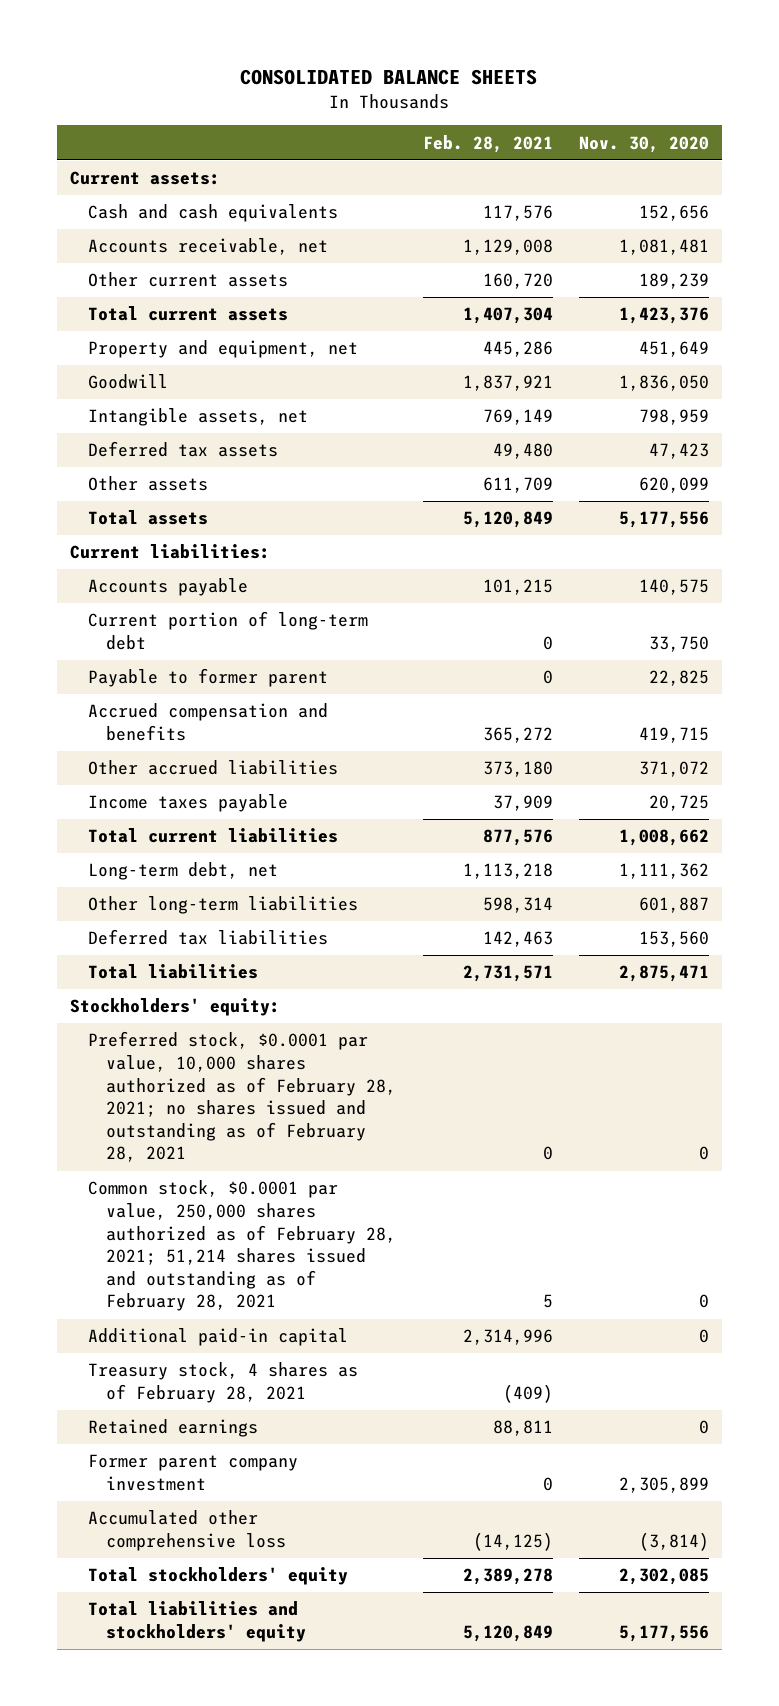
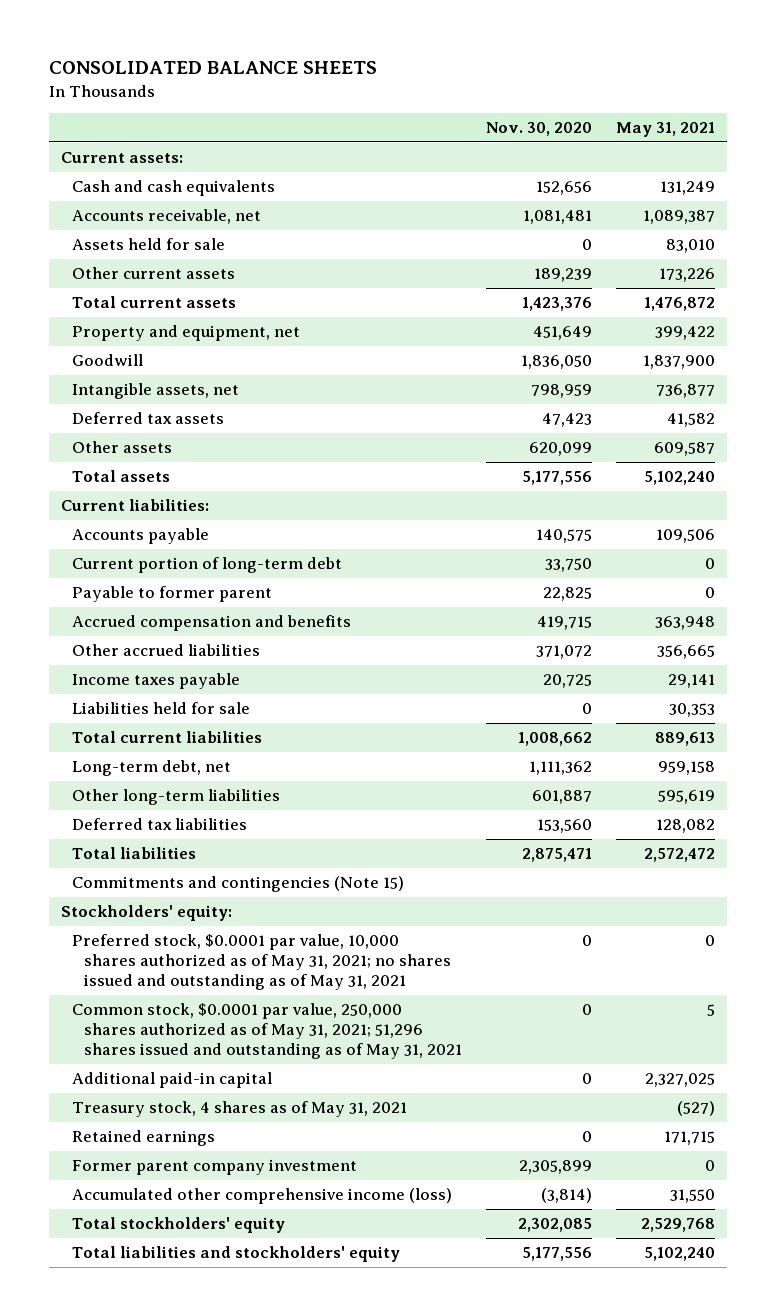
[422,134,553,153] Feb. 28, 2021 -> none
none -> [616,122,716,138] May 31, 2021
none -> [72,238,226,251] Assets held for sale
none -> [72,702,251,715] Liabilities held for sale
none -> [72,876,405,893] Commitments and contingencies (Note 15)
[88,1031,397,1163] Preferred stock, $0.0001 par value, 10,000 shares authorized as of February 28, 2021; no shares issued and outstanding as of February 28, 2021 -> [72,934,451,990] Preferred stock, $0.0001 par value, 10,000 shares authorized as of May 31, 2021; no shares issued and outstanding as of May 31, 2021
[88,1180,397,1312] Common stock, $0.0001 par value, 250,000 shares authorized as of February 28, 2021; 51,214 shares issued and outstanding as of February 28, 2021 -> [72,1003,462,1059] Common stock, $0.0001 par value, 250,000 shares authorized as of May 31, 2021; 51,296 shares issued and outstanding as of May 31, 2021
[88,1362,359,1403] Treasury stock, 4 shares as of February 28, 2021 -> [72,1101,408,1118] Treasury stock, 4 shares as of May 31, 2021
[88,1510,287,1551] Accumulated other comprehensive loss -> [72,1188,453,1205] Accumulated other comprehensive income (loss)

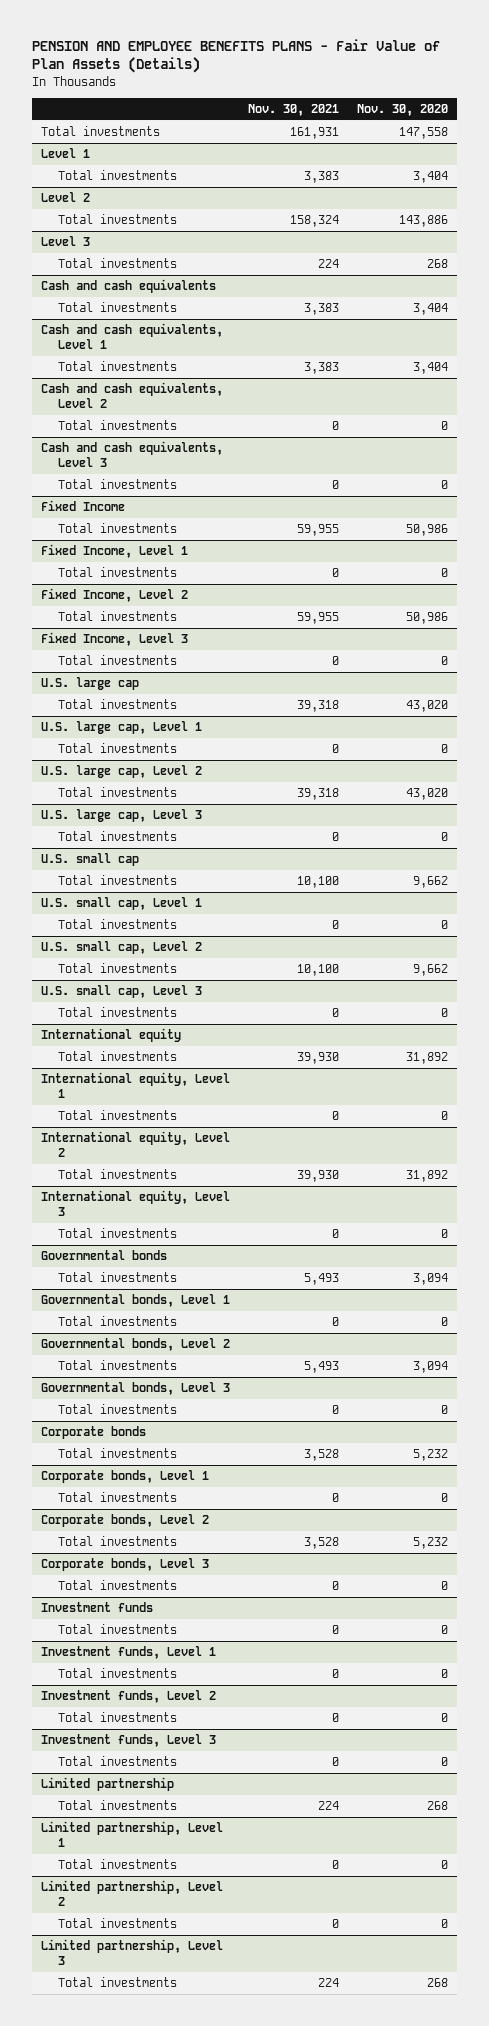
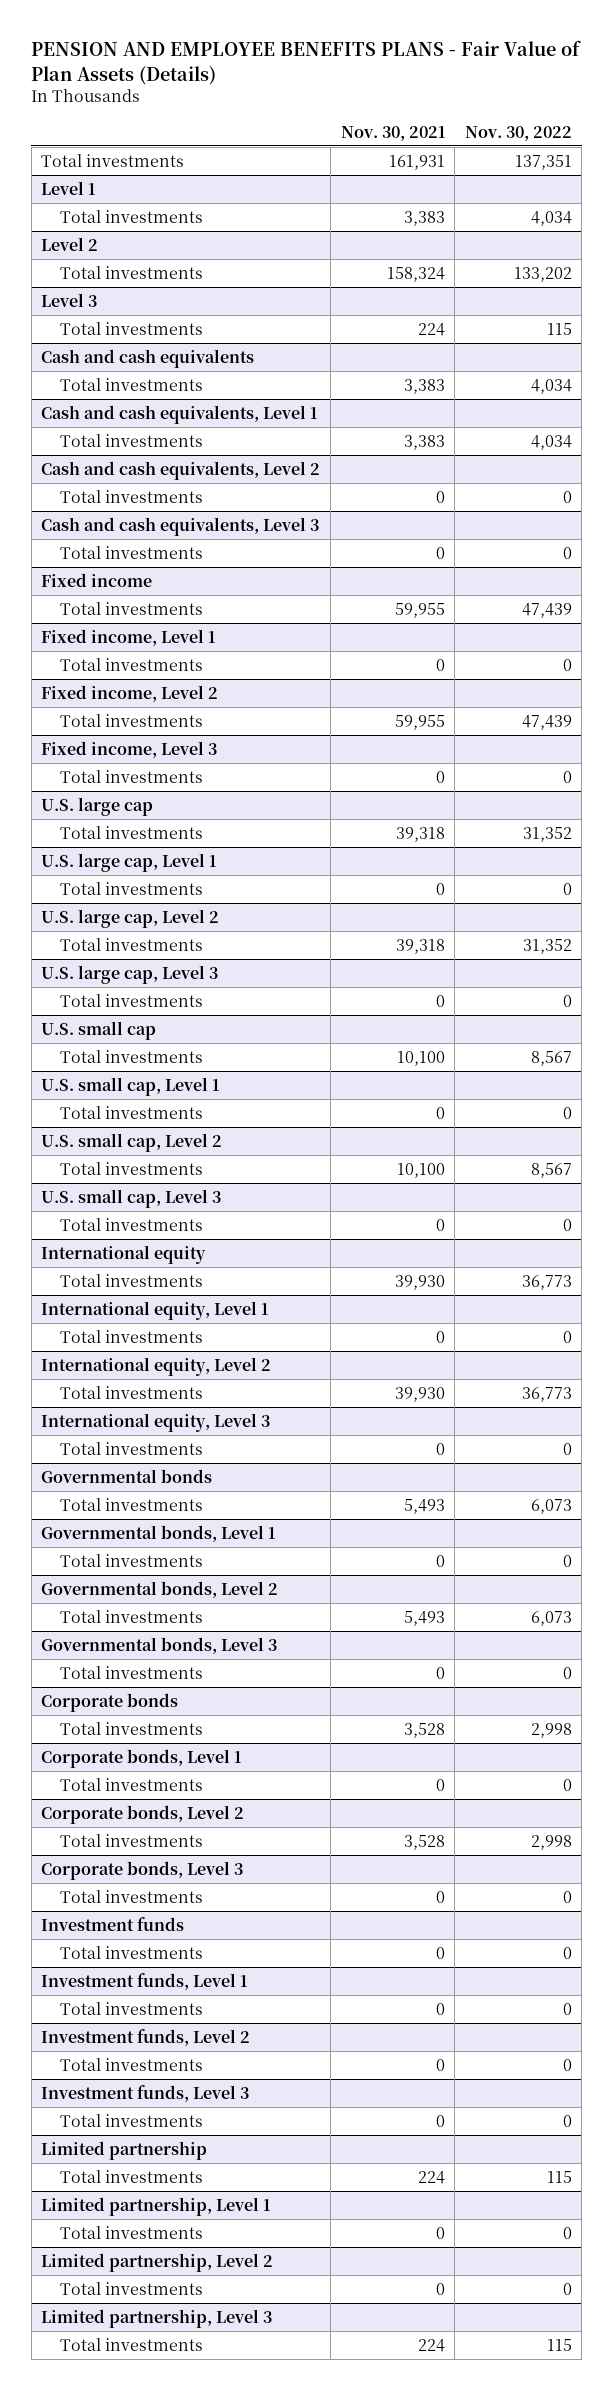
[357,103,449,116] Nov. 30, 2020 -> none
none -> [464,125,572,141] Nov. 30, 2022
[41,500,126,512] Fixed Income -> [41,572,153,587] Fixed income
[41,544,189,559] Fixed Income, Level 1 -> [41,628,216,646] Fixed income, Level 1
[41,588,189,603] Fixed Income, Level 2 -> [41,684,219,702] Fixed income, Level 2
[41,632,189,647] Fixed Income, Level 3 -> [41,740,218,758] Fixed income, Level 3

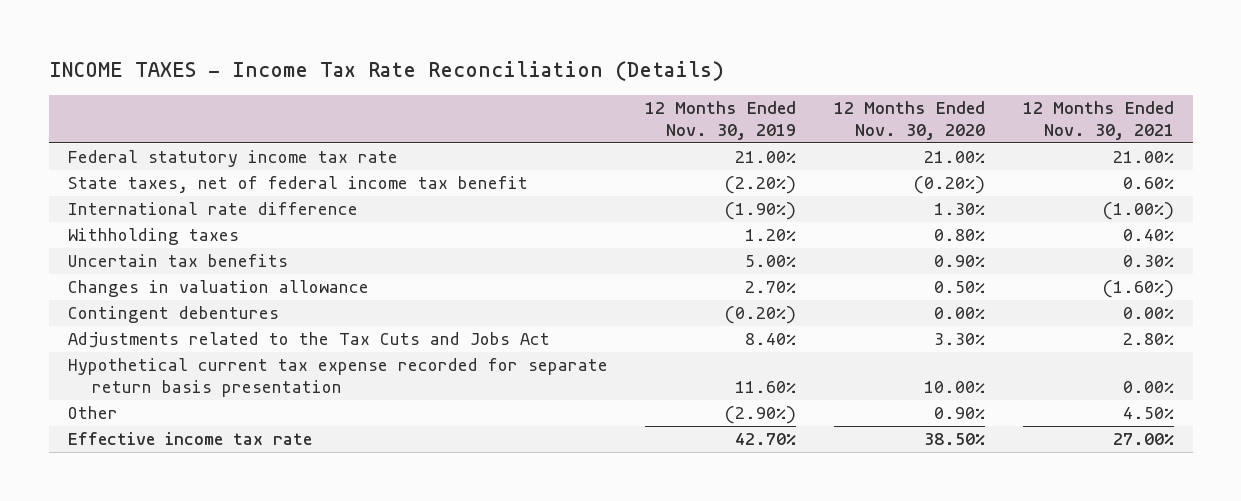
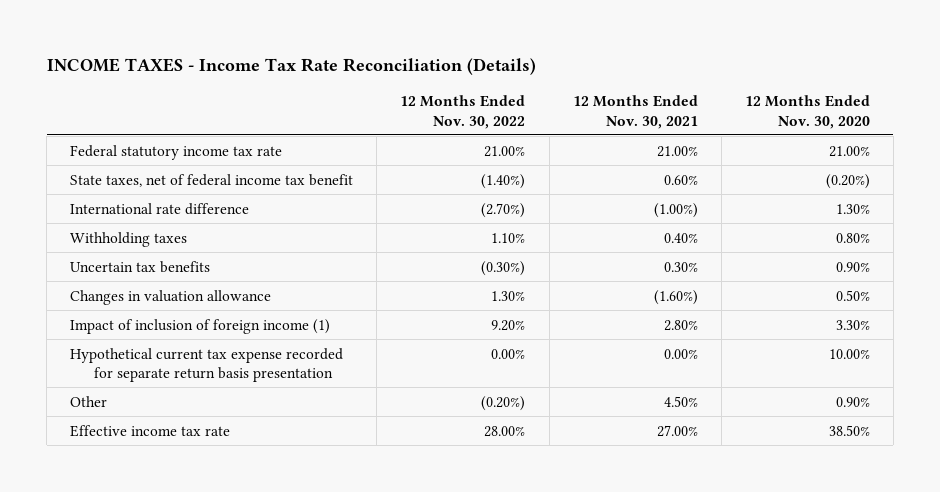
[645,101,797,140] 12 Months Ended Nov. 30, 2019 -> none
none -> [400,95,526,129] 12 Months Ended Nov. 30, 2022
[67,306,279,324] Contingent debentures -> none
[67,332,550,349] Adjustments related to the Tax Cuts and Jobs Act -> [70,318,331,334] Impact of inclusion of foreign income (1)

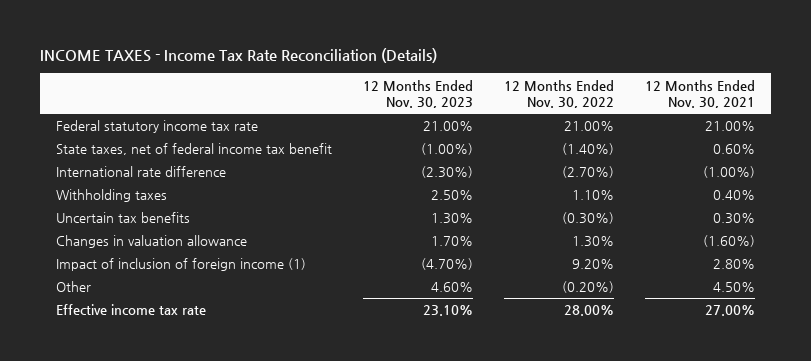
[744,95,870,129] 12 Months Ended Nov. 30, 2020 -> none
none -> [362,79,473,109] 12 Months Ended Nov. 30, 2023
[70,347,344,382] Hypothetical current tax expense recorded for separate return basis presentation -> none

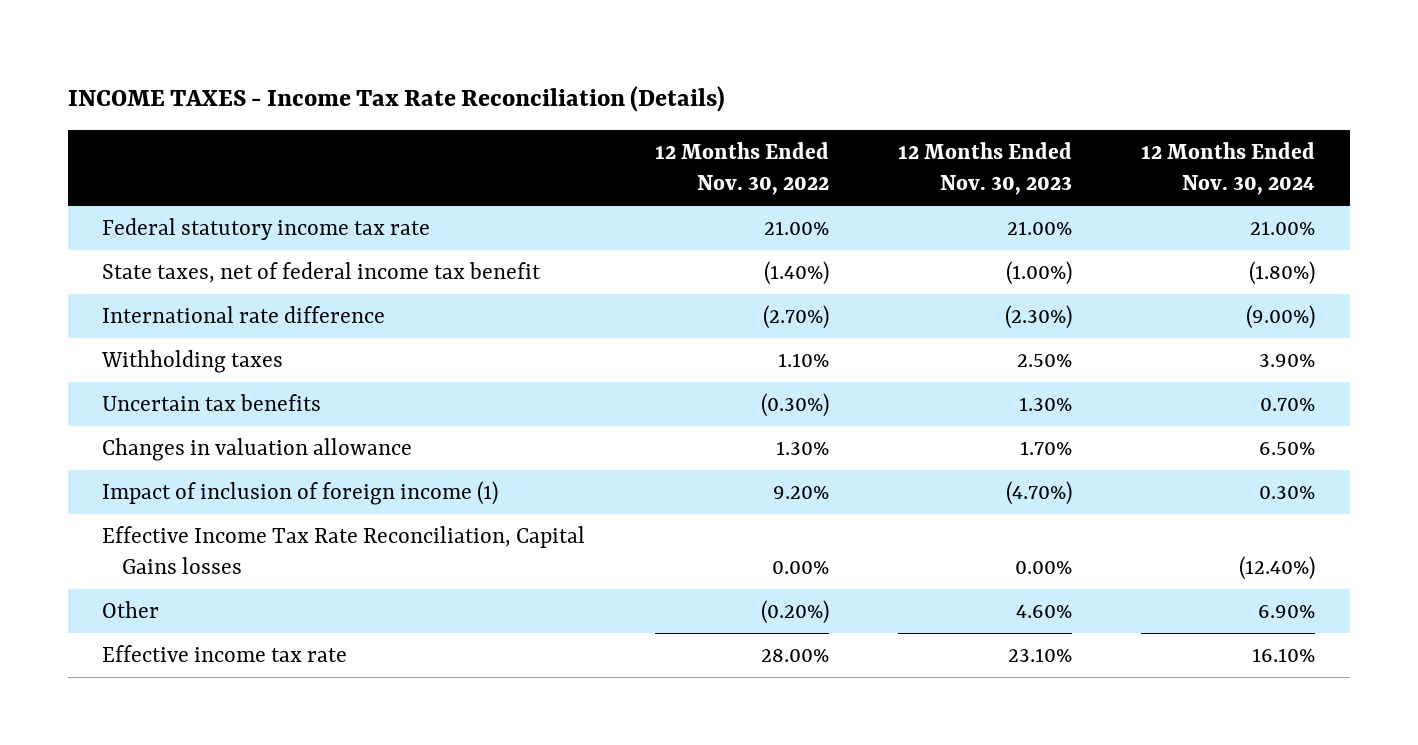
[645,79,756,109] 12 Months Ended Nov. 30, 2021 -> none
none -> [1141,142,1316,196] 12 Months Ended Nov. 30, 2024
none -> [102,526,586,575] Effective Income Tax Rate Reconciliation, Capital Gains losses

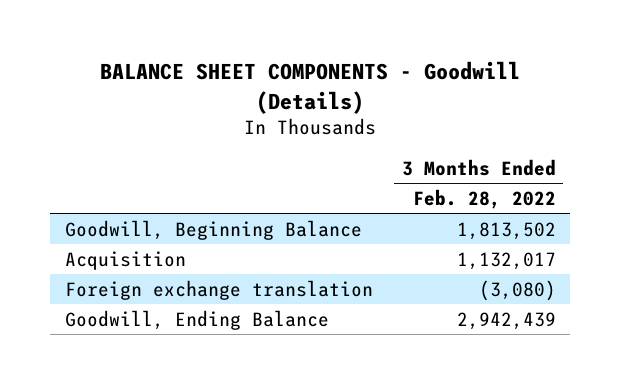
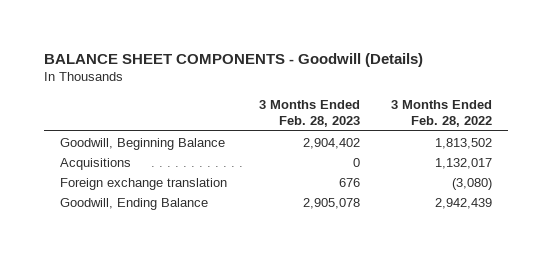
none -> [258,99,360,128] 3 Months Ended Feb. 28, 2023
[64,250,186,270] Acquisition -> [59,157,131,170] Acquisitions

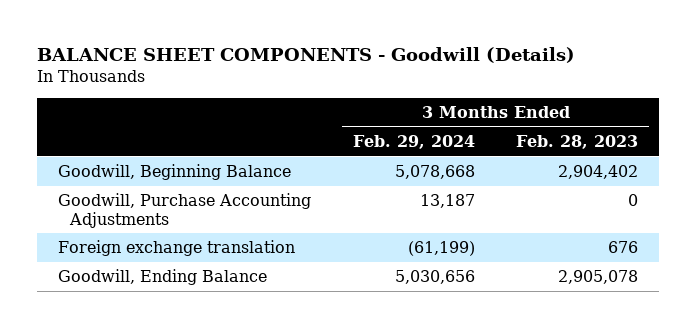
[391,99,493,128] 3 Months Ended Feb. 28, 2022 -> none
none -> [352,134,475,149] Feb. 29, 2024
[59,157,131,170] Acquisitions -> none
none -> [57,193,311,228] Goodwill, Purchase Accounting Adjustments

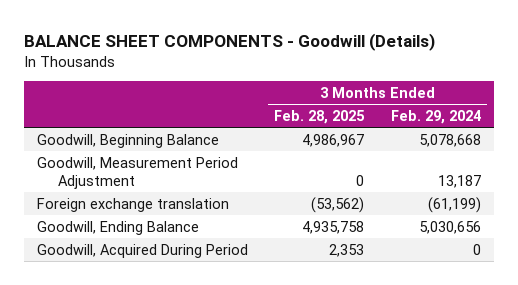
[516,134,639,149] Feb. 28, 2023 -> none
none -> [274,109,366,124] Feb. 28, 2025
[57,193,311,228] Goodwill, Purchase Accounting Adjustments -> [37,156,239,189] Goodwill, Measurement Period Adjustment
none -> [37,243,249,258] Goodwill, Acquired During Period

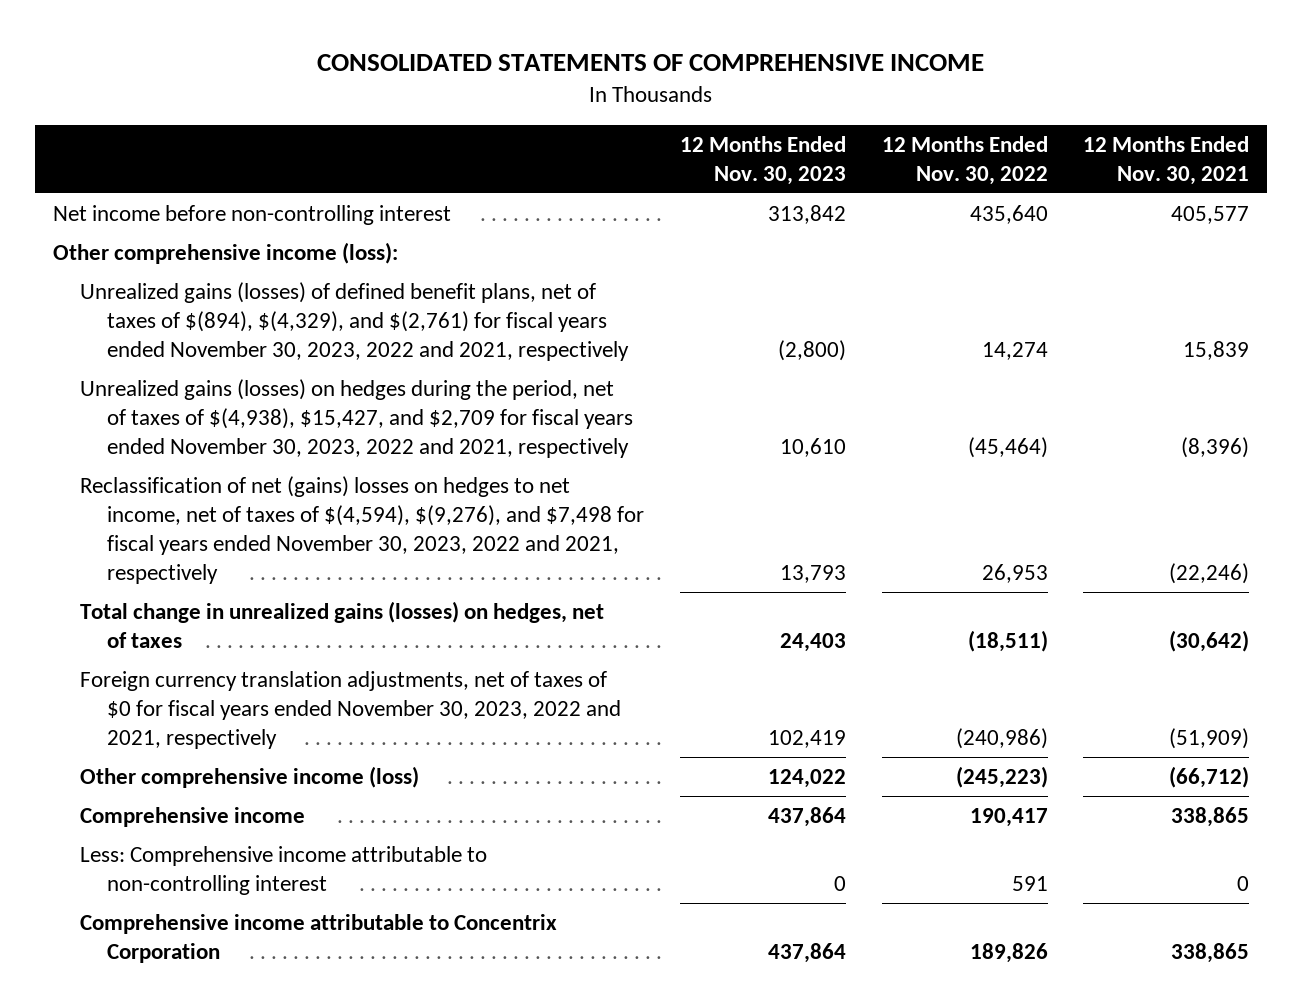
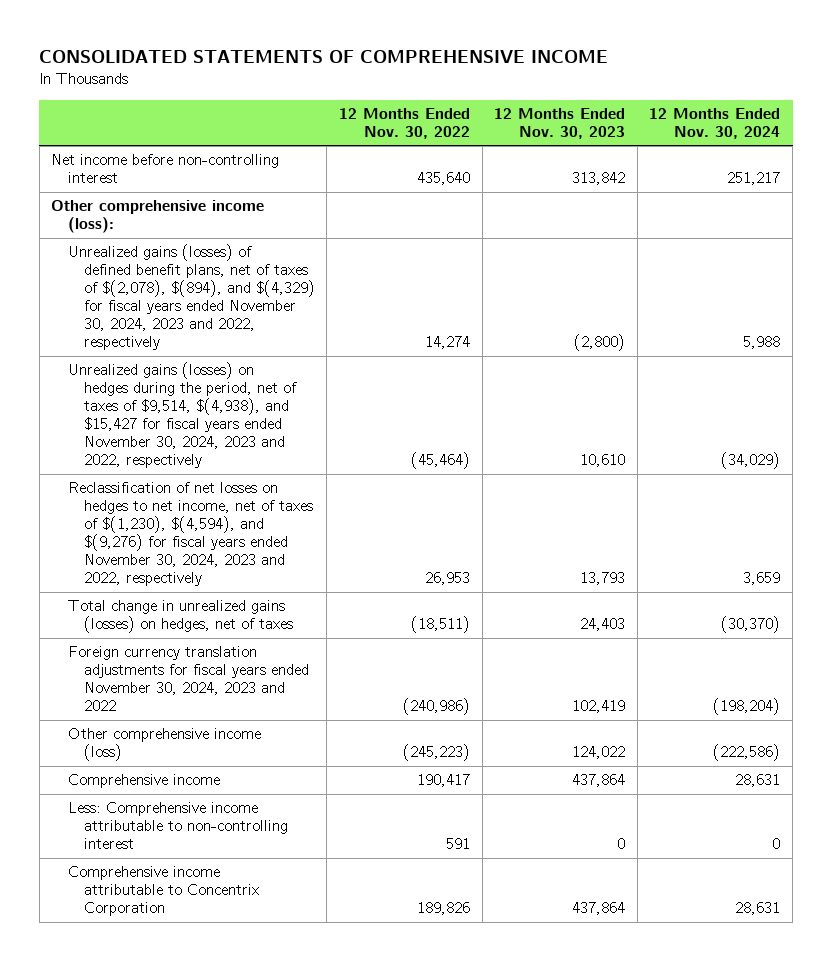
[1083,135,1250,185] 12 Months Ended Nov. 30, 2021 -> none
none -> [649,107,781,139] 12 Months Ended Nov. 30, 2024
[80,281,630,362] Unrealized gains (losses) of defined benefit plans, net of taxes of $(894), $(4,329), and $(2,761) for fiscal years ended November 30, 2023, 2022 and 2021, respectively -> [67,244,315,351] Unrealized gains (losses) of defined benefit plans, net of taxes of $(2,078), $(894), and $(4,329) for fiscal years ended November 30, 2024, 2023 and 2022, respectively
[80,378,634,459] Unrealized gains (losses) on hedges during the period, net of taxes of $(4,938), $15,427, and $2,709 for fiscal years ended November 30, 2023, 2022 and 2021, respectively -> [67,362,297,469] Unrealized gains (losses) on hedges during the period, net of taxes of $9,514, $(4,938), and $15,427 for fiscal years ended November 30, 2024, 2023 and 2022, respectively
[80,475,645,585] Reclassification of net (gains) losses on hedges to net income, net of taxes of $(4,594), $(9,276), and $7,498 for fiscal years ended November 30, 2023, 2022 and 2021, respectively -> [67,482,313,587] Reclassification of net losses on hedges to net income, net of taxes of $(1,230), $(4,594), and $(9,276) for fiscal years ended November 30, 2024, 2023 and 2022, respectively
[80,670,622,750] Foreign currency translation adjustments, net of taxes of $0 for fiscal years ended November 30, 2023, 2022 and 2021, respectively -> [67,646,309,712] Foreign currency translation adjustments for fiscal years ended November 30, 2024, 2023 and 2022

